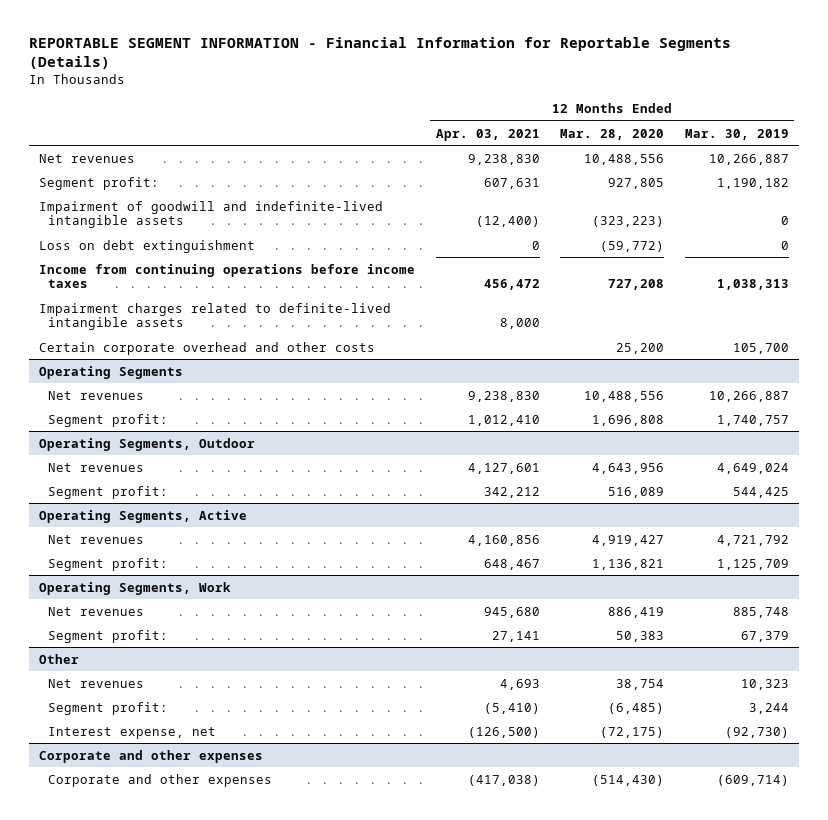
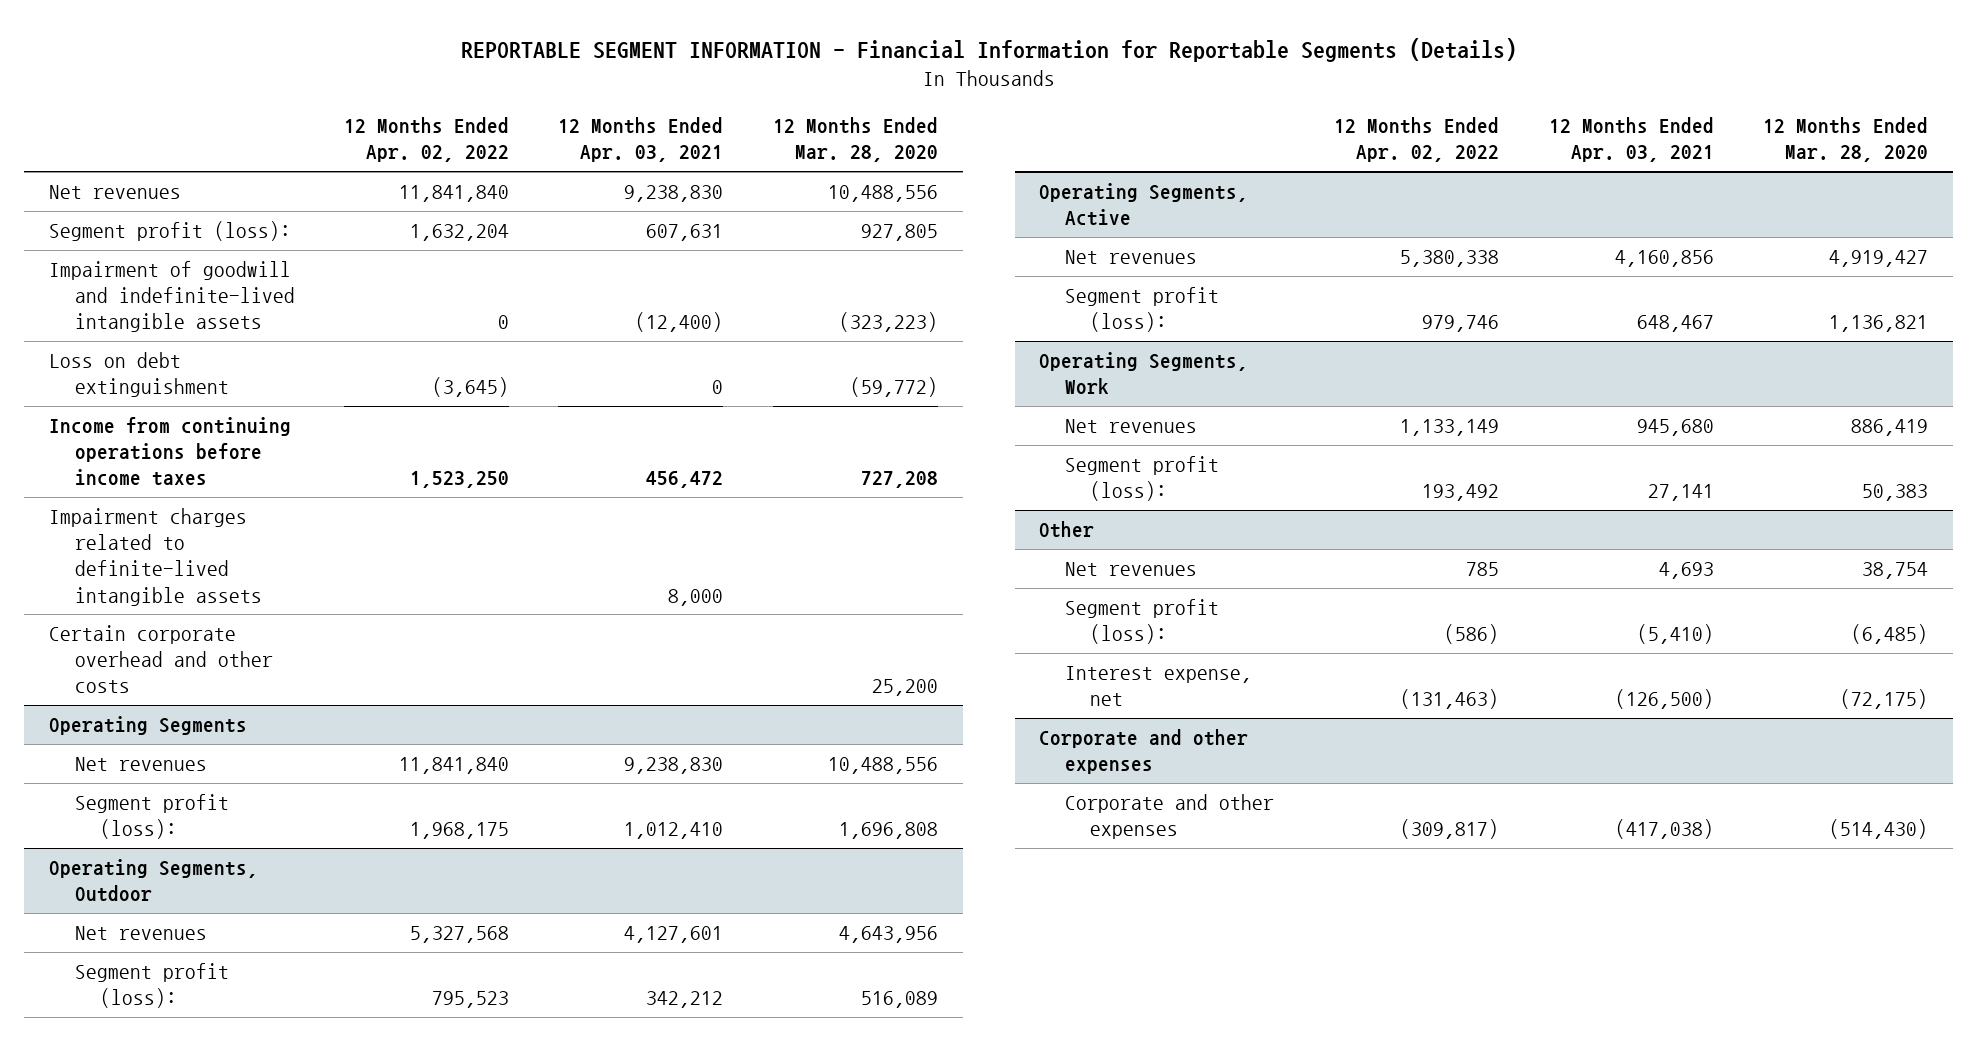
[684,128,789,140] Mar. 30, 2019 -> none
none -> [344,117,510,163] 12 Months Ended Apr. 02, 2022
[38,176,159,190] Segment profit: -> [49,221,292,242] Segment profit (loss):
[48,413,169,427] Segment profit: -> [74,794,229,840] Segment profit (loss):
[48,485,169,499] Segment profit: -> [74,963,229,1009] Segment profit (loss):
[48,557,169,571] Segment profit: -> [1064,287,1219,333] Segment profit (loss):
[48,629,169,643] Segment profit: -> [1064,456,1219,502] Segment profit (loss):
[48,701,169,715] Segment profit: -> [1064,599,1219,645] Segment profit (loss):

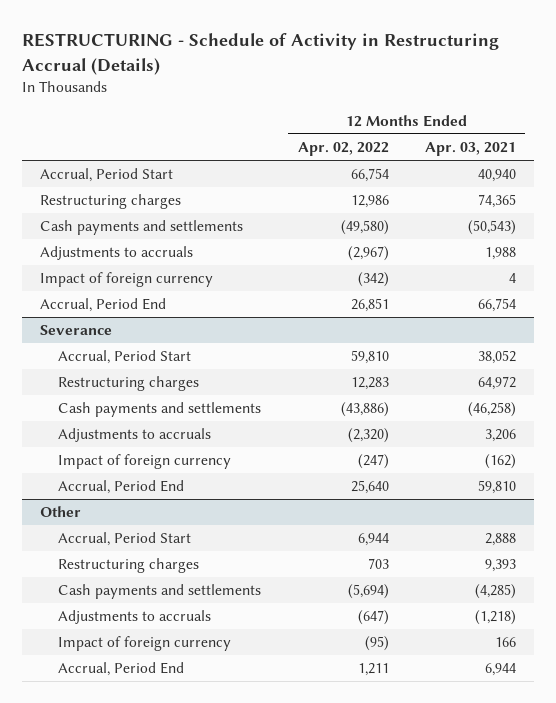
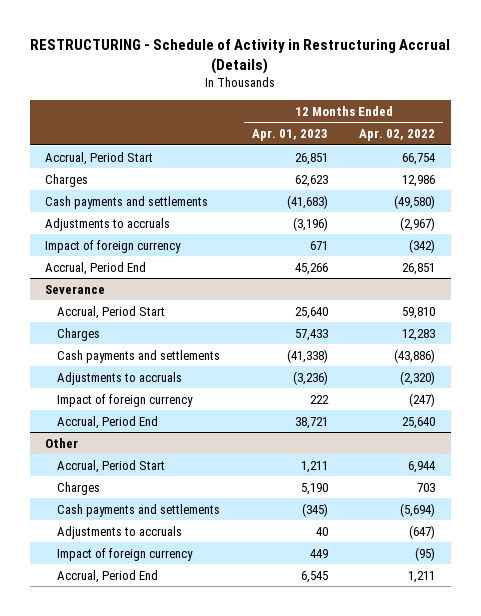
[424,142,516,157] Apr. 03, 2021 -> none
none -> [251,129,328,142] Apr. 01, 2023
[39,194,181,210] Restructuring charges -> [45,173,89,187] Charges
[58,376,200,392] Restructuring charges -> [57,327,101,341] Charges
[58,558,200,574] Restructuring charges -> [57,481,101,495] Charges

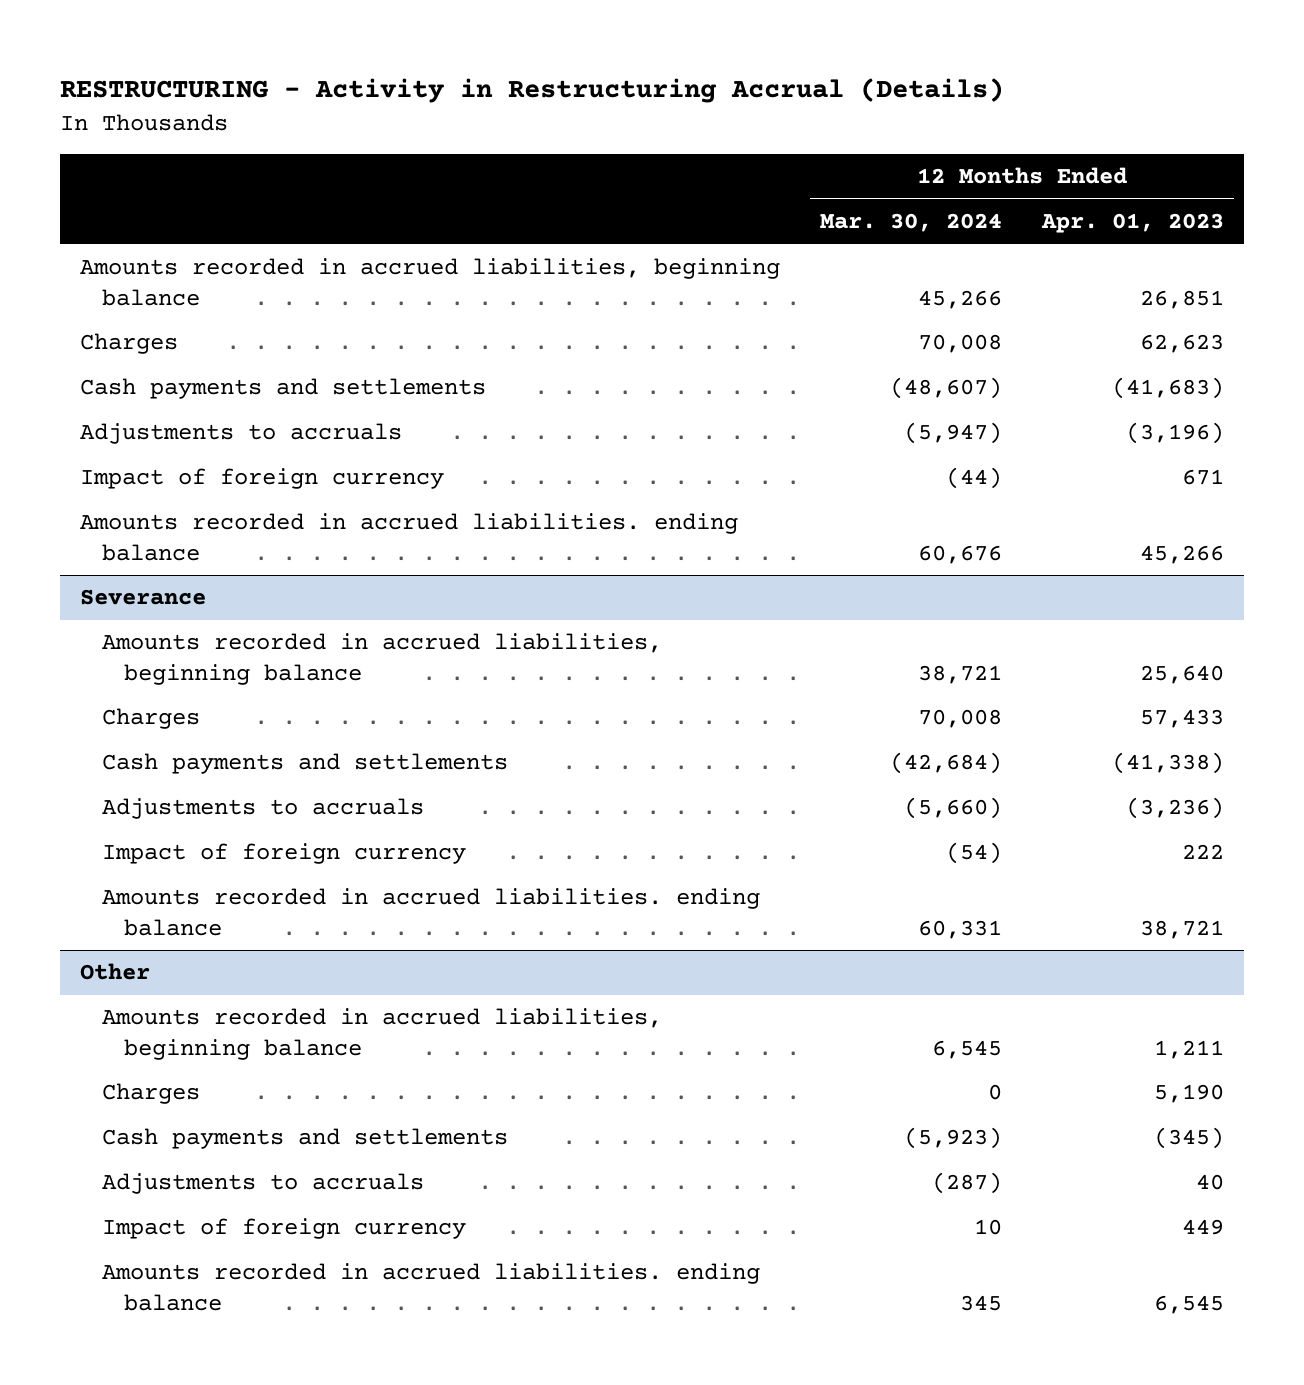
[30,38,451,74] RESTRUCTURING - Schedule of Activity in Restructuring Accrual (Details) -> [60,78,1005,104] RESTRUCTURING - Activity in Restructuring Accrual (Details)
[359,129,436,142] Apr. 02, 2022 -> none
none -> [820,213,1003,233] Mar. 30, 2024
[45,151,154,165] Accrual, Period Start -> [80,258,781,306] Amounts recorded in accrued liabilities, beginning balance
[45,261,147,275] Accrual, Period End -> [80,513,739,561] Amounts recorded in accrued liabilities. ending balance
[57,305,166,319] Accrual, Period Start -> [101,633,662,685] Amounts recorded in accrued liabilities, beginning balance
[57,415,159,429] Accrual, Period End -> [101,888,760,936] Amounts recorded in accrued liabilities. ending balance
[57,459,166,473] Accrual, Period Start -> [101,1008,662,1060] Amounts recorded in accrued liabilities, beginning balance
[57,569,159,583] Accrual, Period End -> [101,1263,760,1311] Amounts recorded in accrued liabilities. ending balance

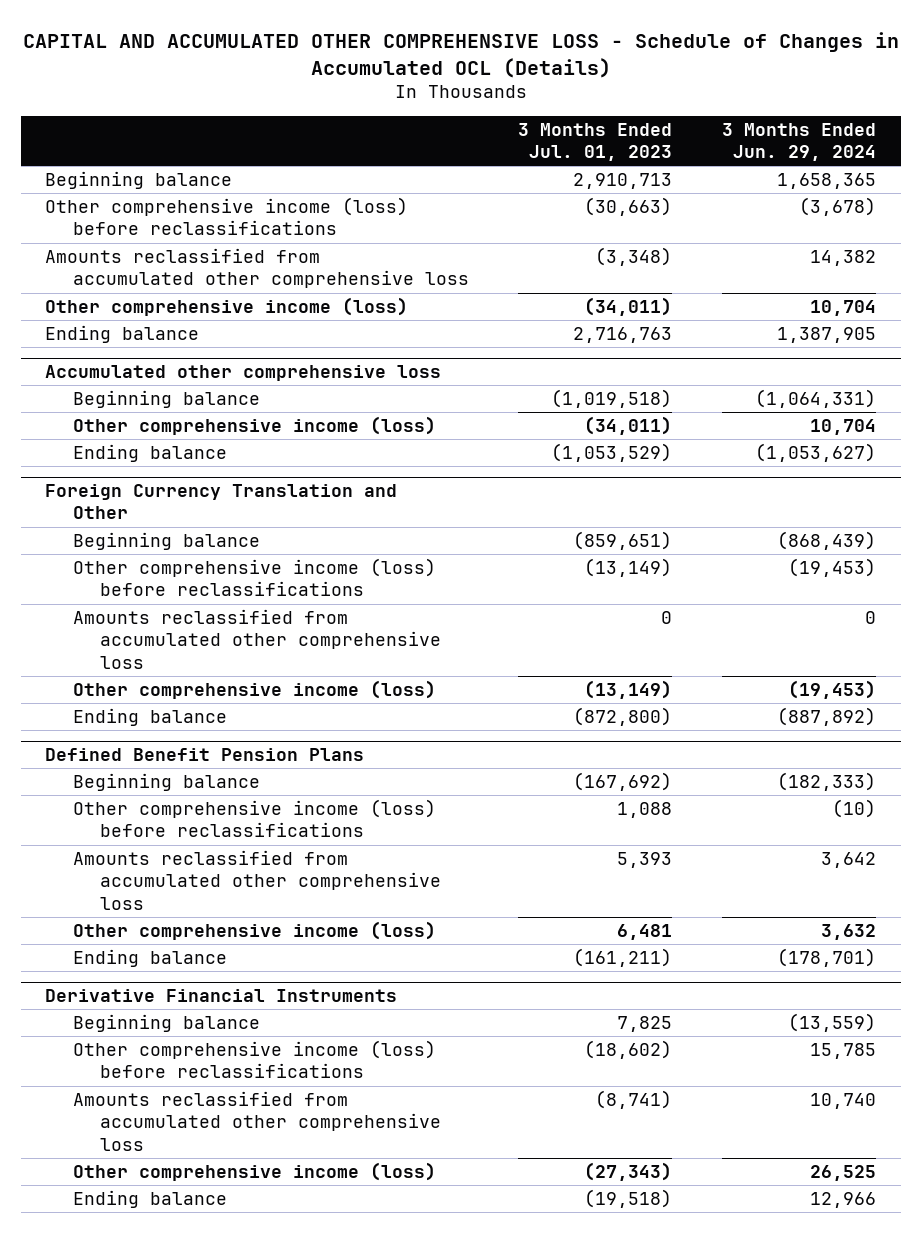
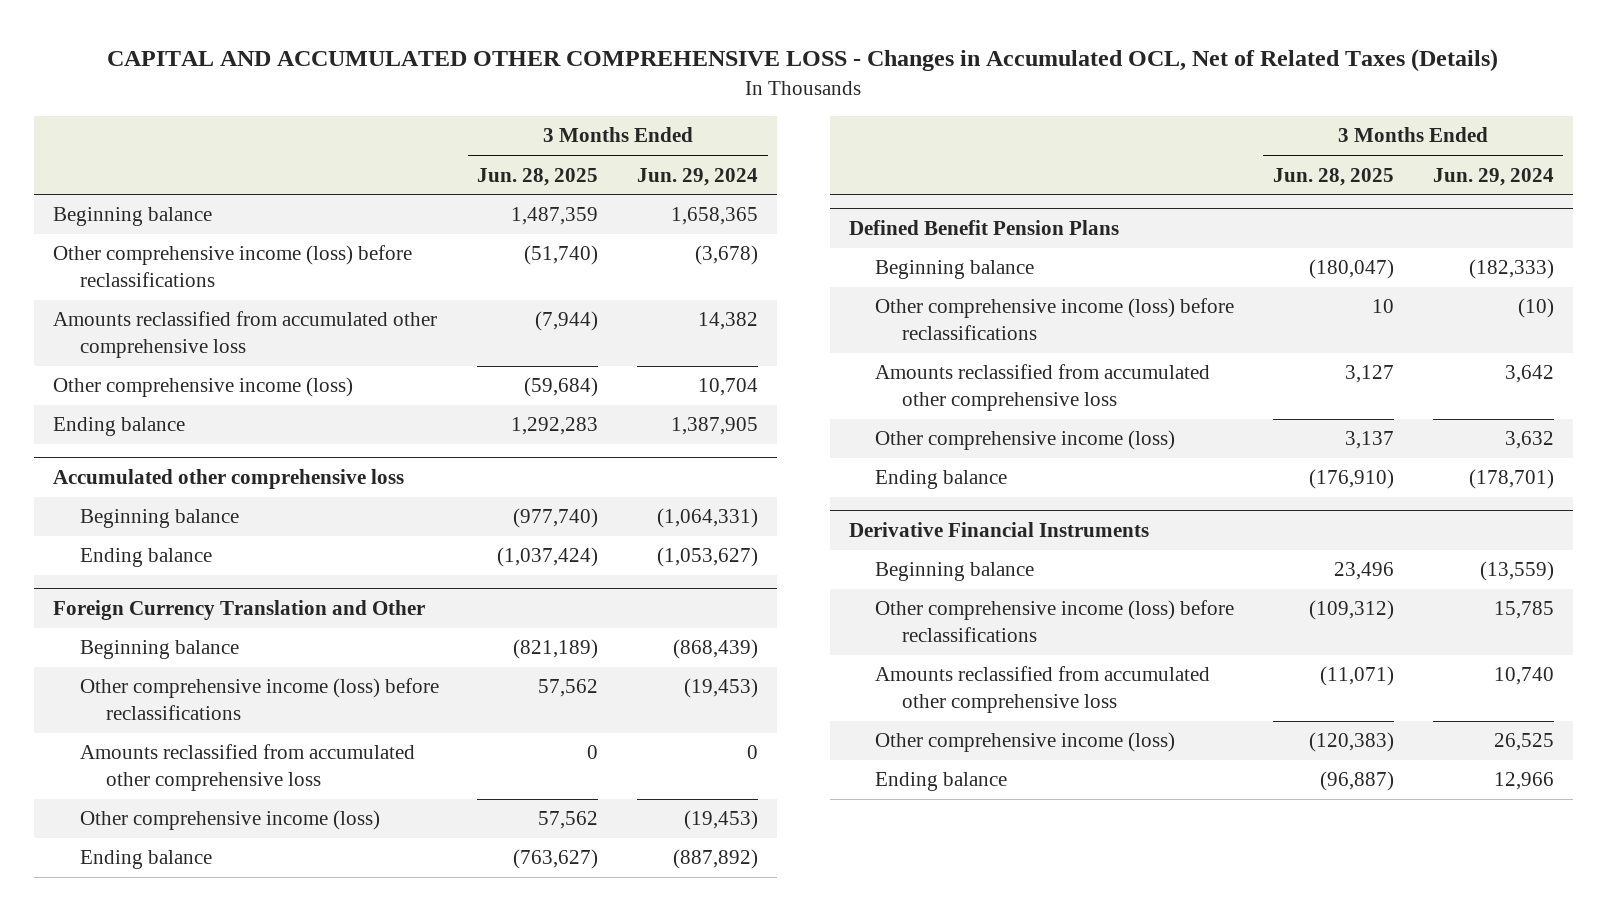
[22,31,899,78] CAPITAL AND ACCUMULATED OTHER COMPREHENSIVE LOSS - Schedule of Changes in Accumulated OCL (Details) -> [107,49,1499,73] CAPITAL AND ACCUMULATED OTHER COMPREHENSIVE LOSS - Changes in Accumulated OCL, Net of Related Taxes (Details)
[518,122,673,162] 3 Months Ended Jul. 01, 2023 -> none
none -> [477,167,599,186] Jun. 28, 2025
[72,416,436,436] Other comprehensive income (loss) -> none

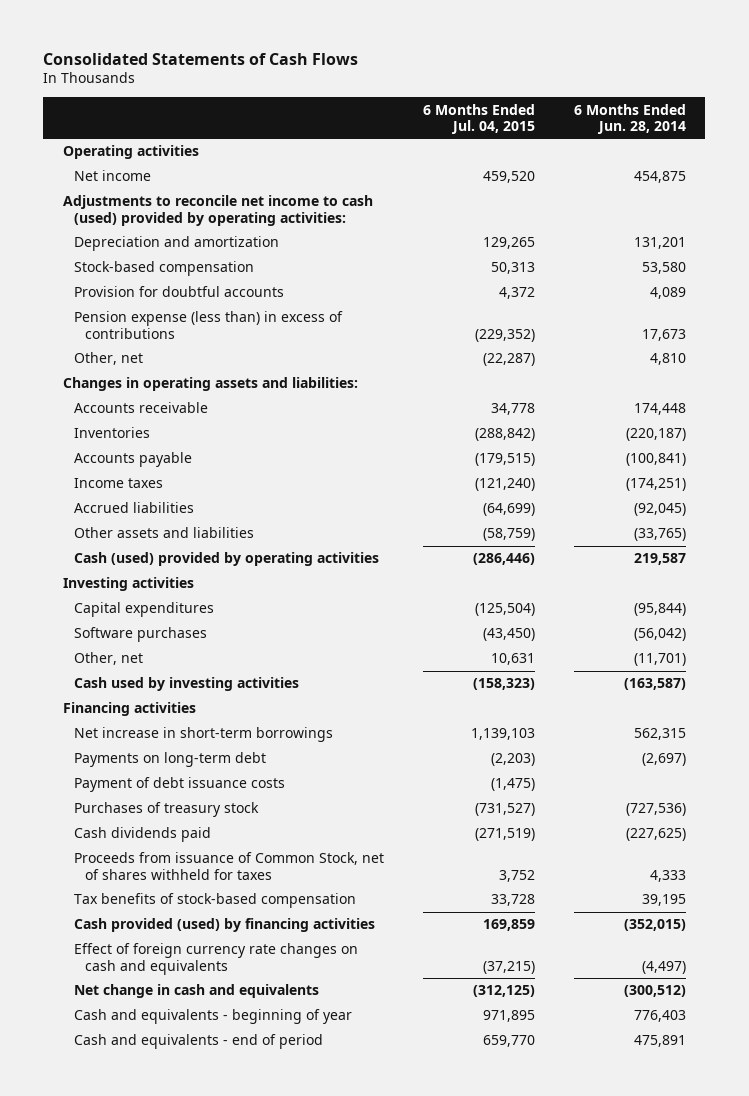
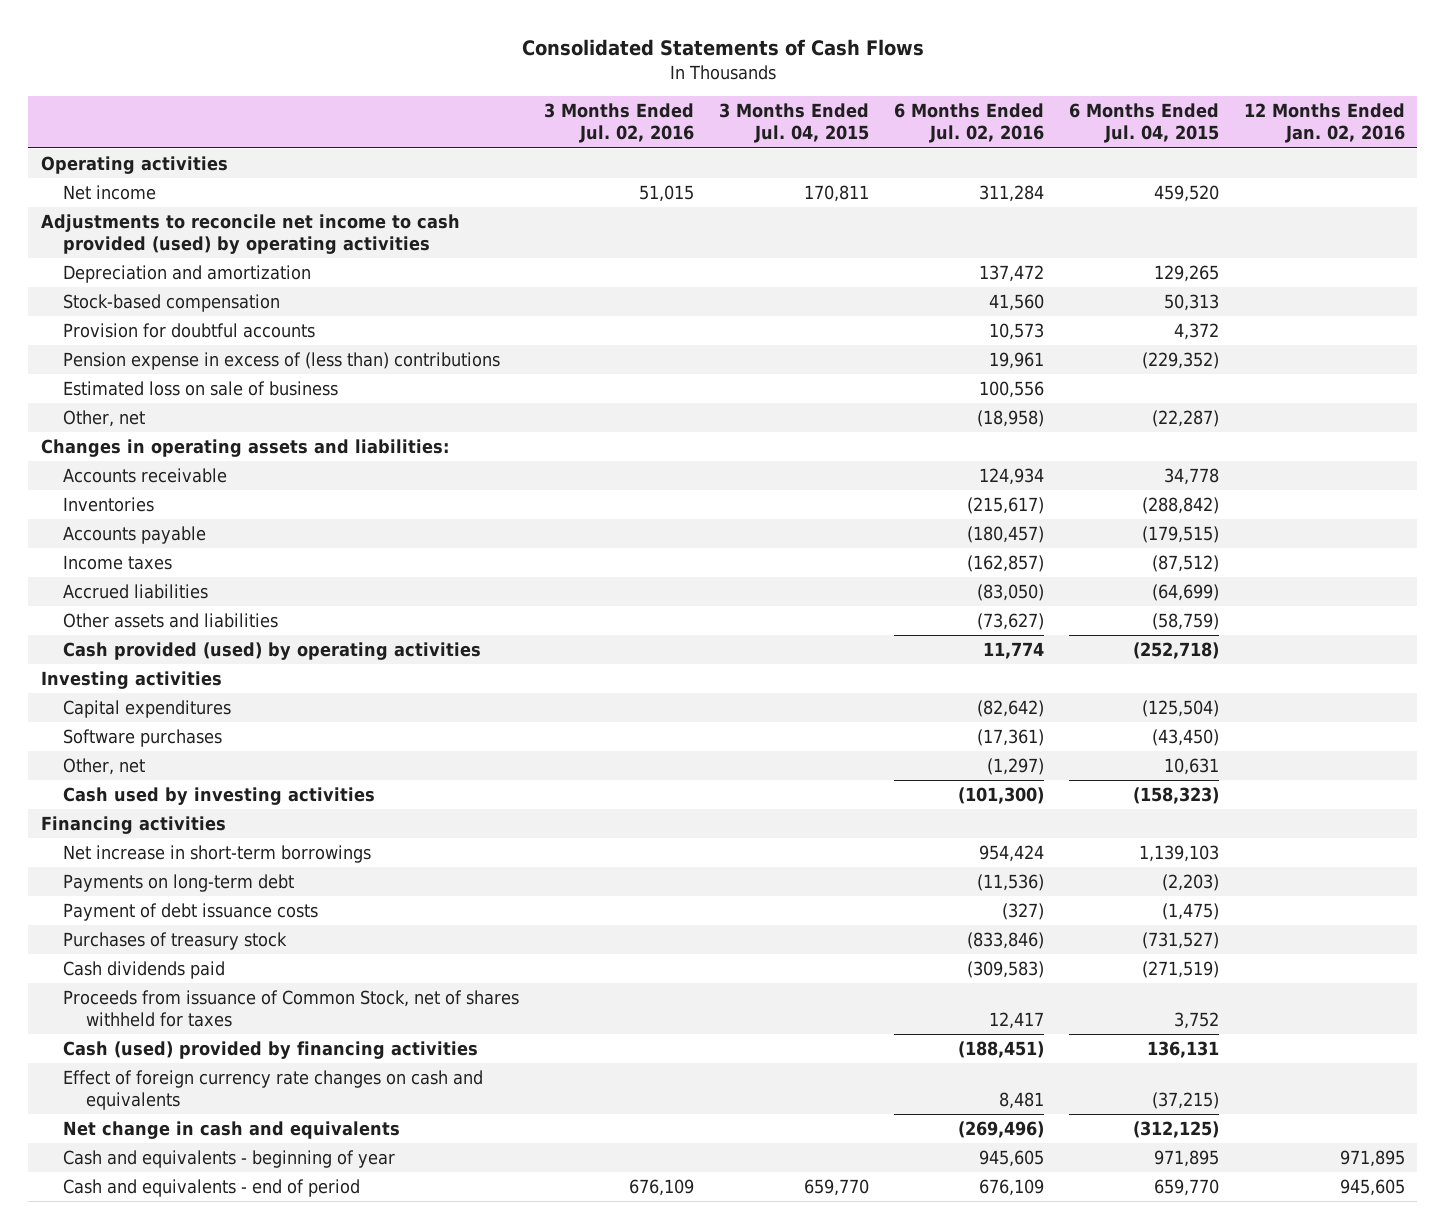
[573,103,686,134] 6 Months Ended Jun. 28, 2014 -> none
none -> [544,103,695,144] 3 Months Ended Jul. 02, 2016
none -> [718,103,869,144] 3 Months Ended Jul. 04, 2015
none -> [893,103,1044,144] 6 Months Ended Jul. 02, 2016
none -> [1243,103,1405,144] 12 Months Ended Jan. 02, 2016
[62,195,373,226] Adjustments to reconcile net income to cash (used) provided by operating activities: -> [40,214,460,254] Adjustments to reconcile net income to cash provided (used) by operating activities
[73,311,343,339] Pension expense (less than) in excess of contributions -> [63,352,501,371] Pension expense in excess of (less than) contributions
none -> [63,381,339,397] Estimated loss on sale of business
[474,478,535,492] (121,240) -> [1151,555,1219,573] (87,512)
[73,552,379,567] Cash (used) provided by operating activities -> [63,642,482,661] Cash provided (used) by operating activities
[472,553,535,566] (286,446) -> [1132,642,1219,660] (252,718)
[73,893,356,909] Tax benefits of stock-based compensation -> none
[73,918,375,933] Cash provided (used) by financing activities -> [63,1041,479,1060] Cash (used) provided by financing activities
[482,919,535,932] 169,859 -> [1146,1041,1219,1059] 136,131

